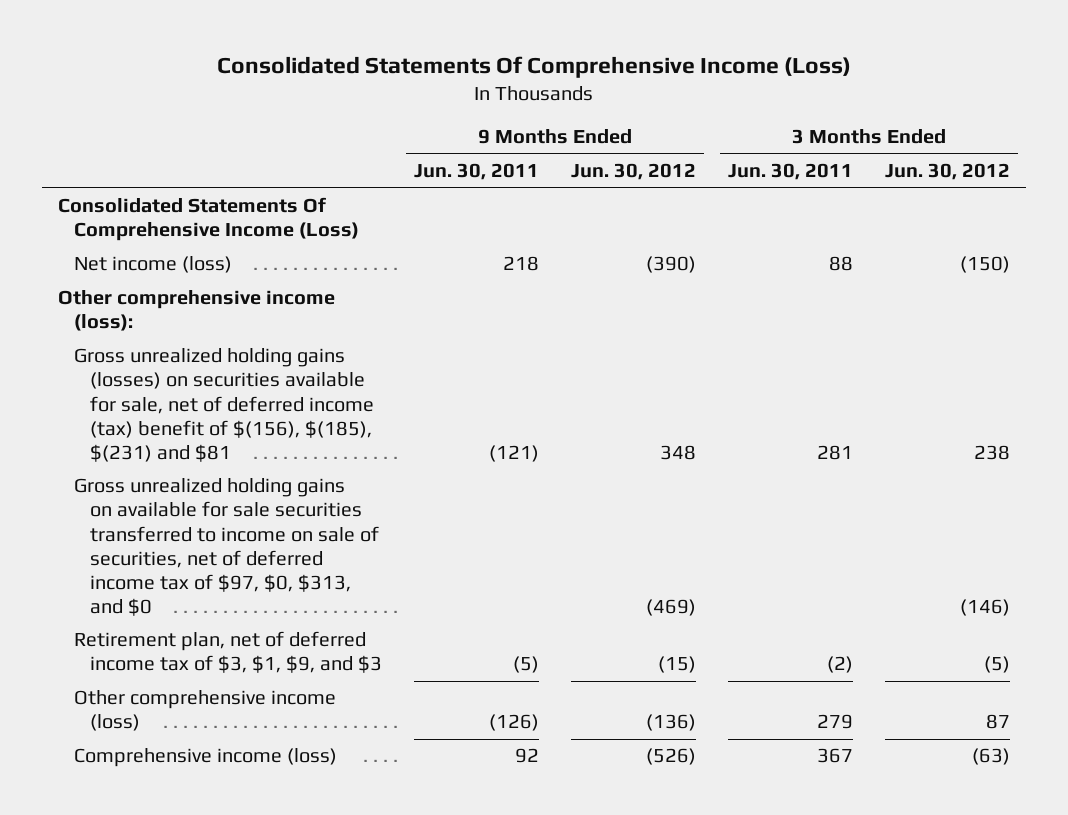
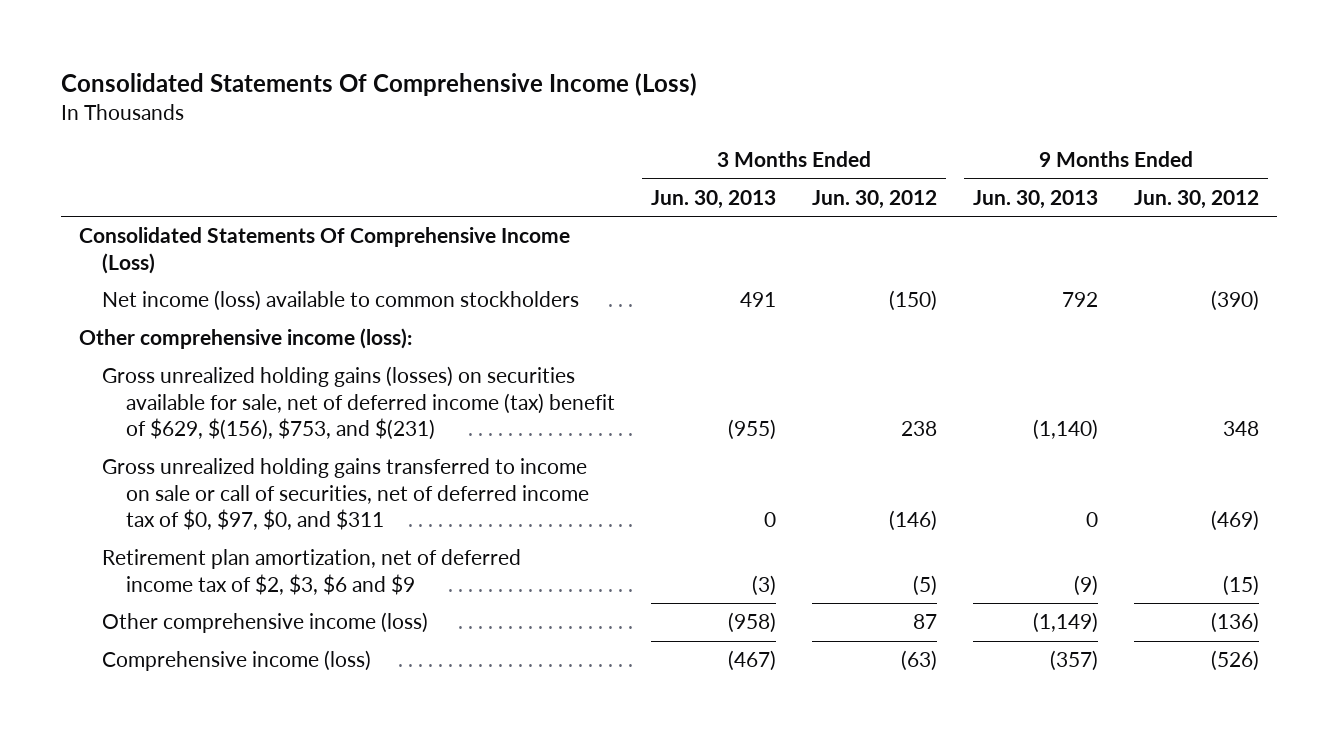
[414,163,540,181] Jun. 30, 2011 -> none
[728,163,854,181] Jun. 30, 2011 -> none
none -> [650,189,776,209] Jun. 30, 2013
none -> [973,189,1099,209] Jun. 30, 2013
[74,256,233,274] Net income (loss) -> [102,290,580,312] Net income (loss) available to common stockholders
[74,348,375,462] Gross unrealized holding gains (losses) on securities available for sale, net of deferred income (tax) benefit of $(156), $(185), $(231) and $81 -> [102,366,615,441] Gross unrealized holding gains (losses) on securities available for sale, net of deferred income (tax) benefit of $629, $(156), $753, and $(231)
[74,478,380,616] Gross unrealized holding gains on available for sale securities transferred to income on sale of securities, net of deferred income tax of $97, $0, $313, and $0 -> [102,458,589,531] Gross unrealized holding gains transferred to income on sale or call of securities, net of deferred income tax of $0, $97, $0, and $311
[74,631,383,674] Retirement plan, net of deferred income tax of $3, $1, $9, and $3 -> [102,549,522,595] Retirement plan amortization, net of deferred income tax of $2, $3, $6 and $9

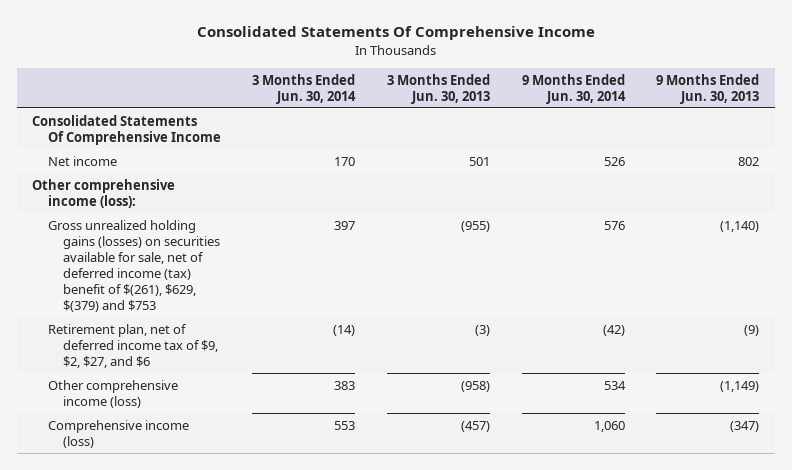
[60,73,697,97] Consolidated Statements Of Comprehensive Income (Loss) -> [196,25,595,40] Consolidated Statements Of Comprehensive Income
[811,189,937,209] Jun. 30, 2012 -> none
[1134,189,1260,209] Jun. 30, 2012 -> none
none -> [252,73,357,104] 3 Months Ended Jun. 30, 2014
none -> [521,73,626,104] 9 Months Ended Jun. 30, 2014
[102,290,580,312] Net income (loss) available to common stockholders -> none
[78,227,570,274] Consolidated Statements Of Comprehensive Income (Loss) -> [32,114,221,145] Consolidated Statements Of Comprehensive Income
none -> [47,155,117,166] Net income
[102,458,589,531] Gross unrealized holding gains transferred to income on sale or call of securities, net of deferred income tax of $0, $97, $0, and $311 -> none
[102,366,615,441] Gross unrealized holding gains (losses) on securities available for sale, net of deferred income (tax) benefit of $629, $(156), $753, and $(231) -> [47,219,220,312] Gross unrealized holding gains (losses) on securities available for sale, net of deferred income (tax) benefit of $(261), $629, $(379) and $753
[102,549,522,595] Retirement plan amortization, net of deferred income tax of $2, $3, $6 and $9 -> [47,323,218,368] Retirement plan, net of deferred income tax of $9, $2, $27, and $6
[727,650,776,672] (467) -> [460,420,490,432] (457)
[1050,650,1099,672] (357) -> [730,420,760,432] (347)

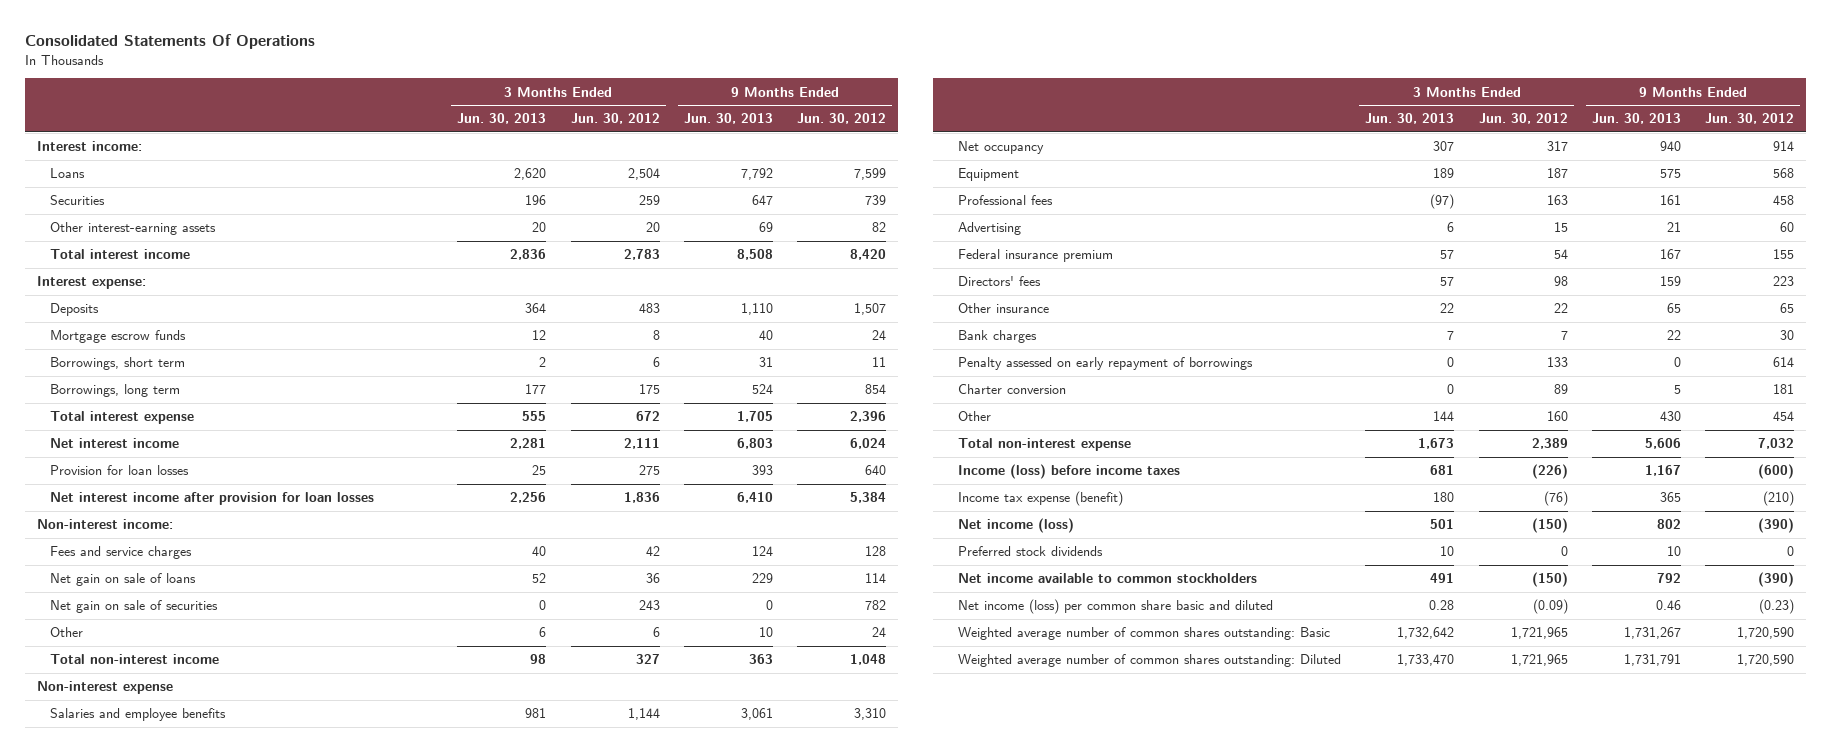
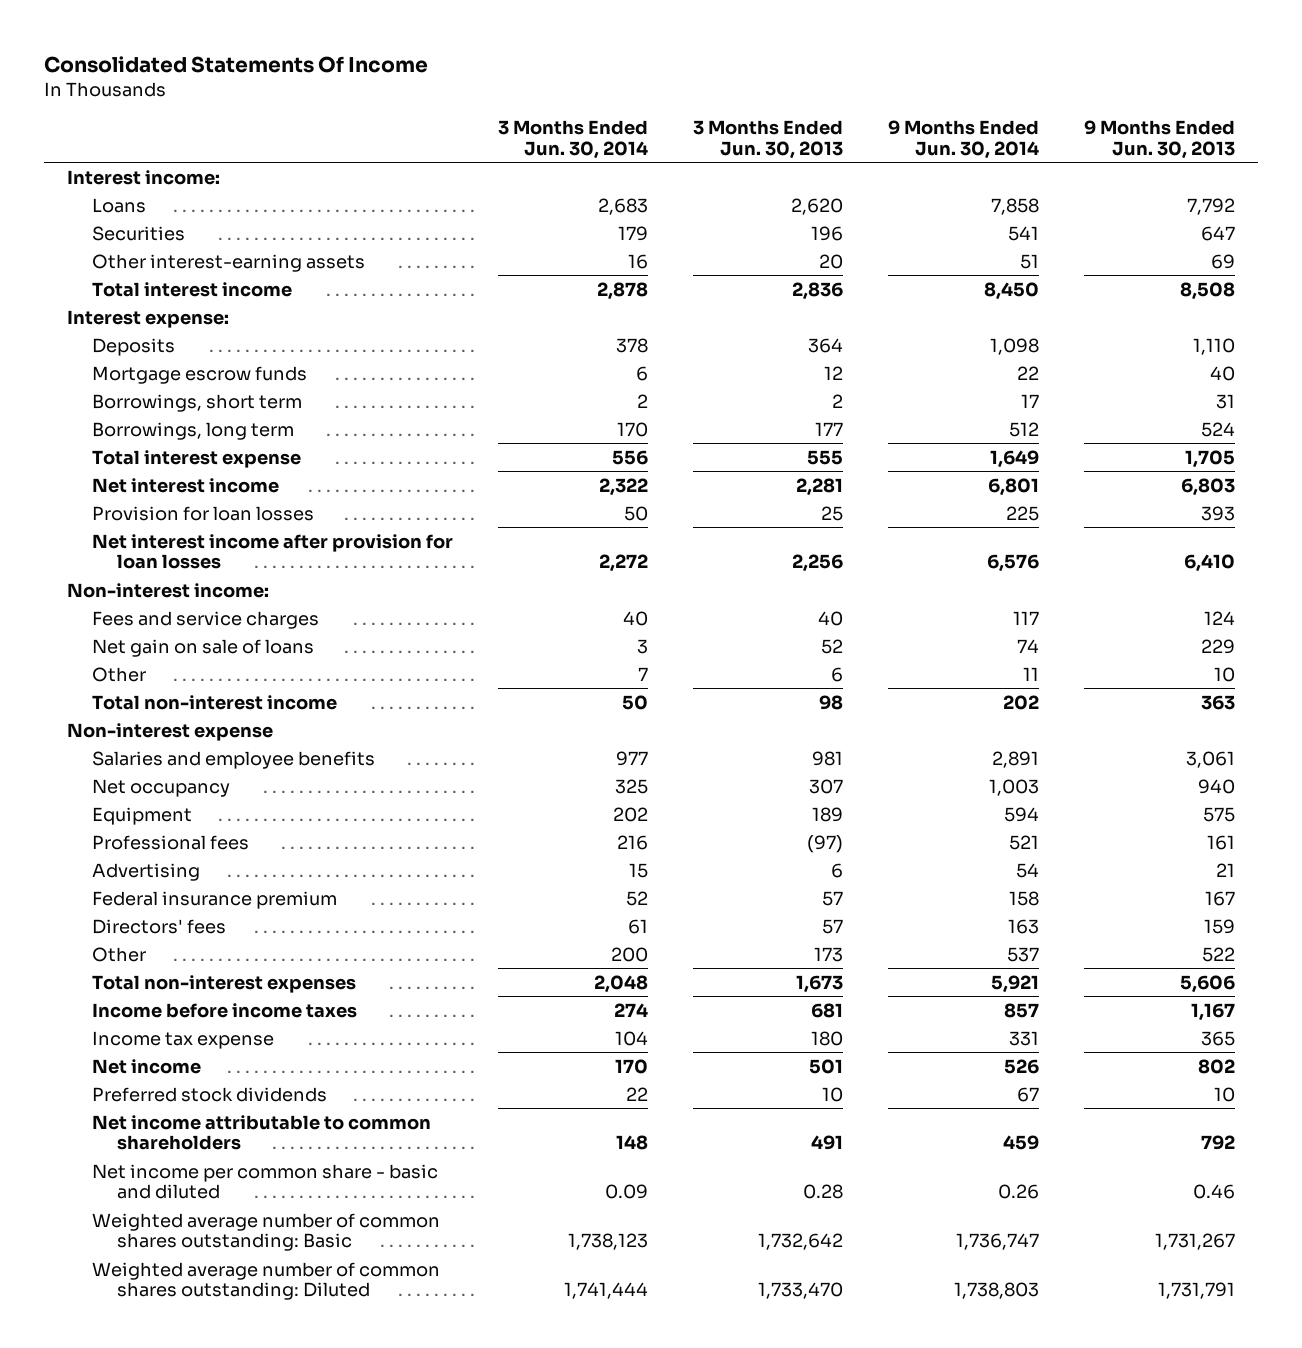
[24,34,315,50] Consolidated Statements Of Operations -> [44,55,429,73] Consolidated Statements Of Income
[570,113,660,125] Jun. 30, 2012 -> none
[797,113,887,125] Jun. 30, 2012 -> none
none -> [497,120,648,159] 3 Months Ended Jun. 30, 2014
none -> [888,120,1040,159] 9 Months Ended Jun. 30, 2014
[49,600,218,614] Net gain on sale of securities -> none
[958,303,1050,314] Other insurance -> none
[958,330,1038,344] Bank charges -> none
[958,357,1254,371] Penalty assessed on early repayment of borrowings -> none
[958,384,1067,395] Charter conversion -> none
[1433,411,1455,422] 144 -> [814,946,844,962] 173
[1660,411,1682,422] 430 -> [1202,946,1236,962] 522
[958,438,1132,452] Total non-interest expense -> [91,974,356,993] Total non-interest expenses
[958,464,1181,480] Income (loss) before income taxes -> [91,1002,357,1018] Income before income taxes
[958,491,1124,507] Income tax expense (benefit) -> [91,1030,274,1049] Income tax expense
[958,518,1075,534] Net income (loss) -> [91,1058,201,1074] Net income
[958,573,1258,584] Net income available to common stockholders -> [91,1114,431,1151] Net income attributable to common shareholders
[958,599,1274,615] Net income (loss) per common share basic and diluted -> [91,1163,438,1200] Net income per common share - basic and diluted

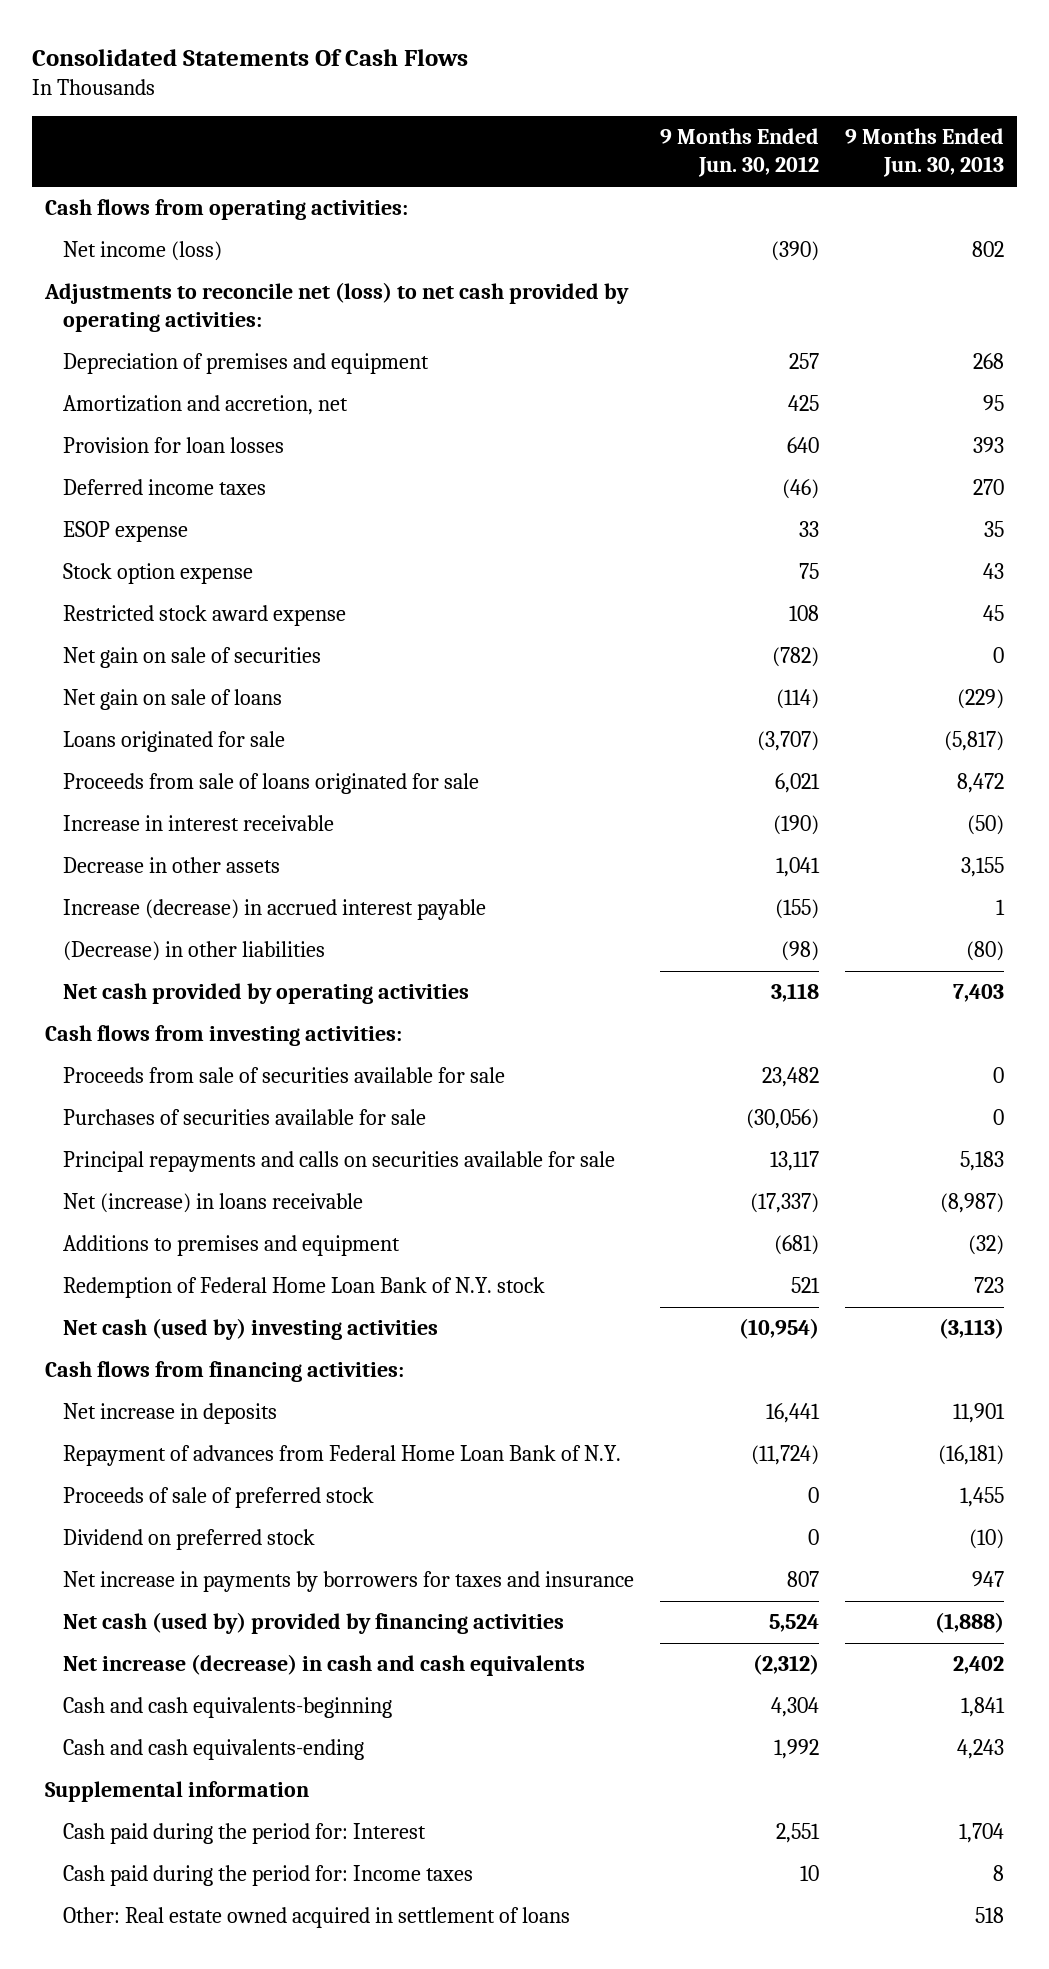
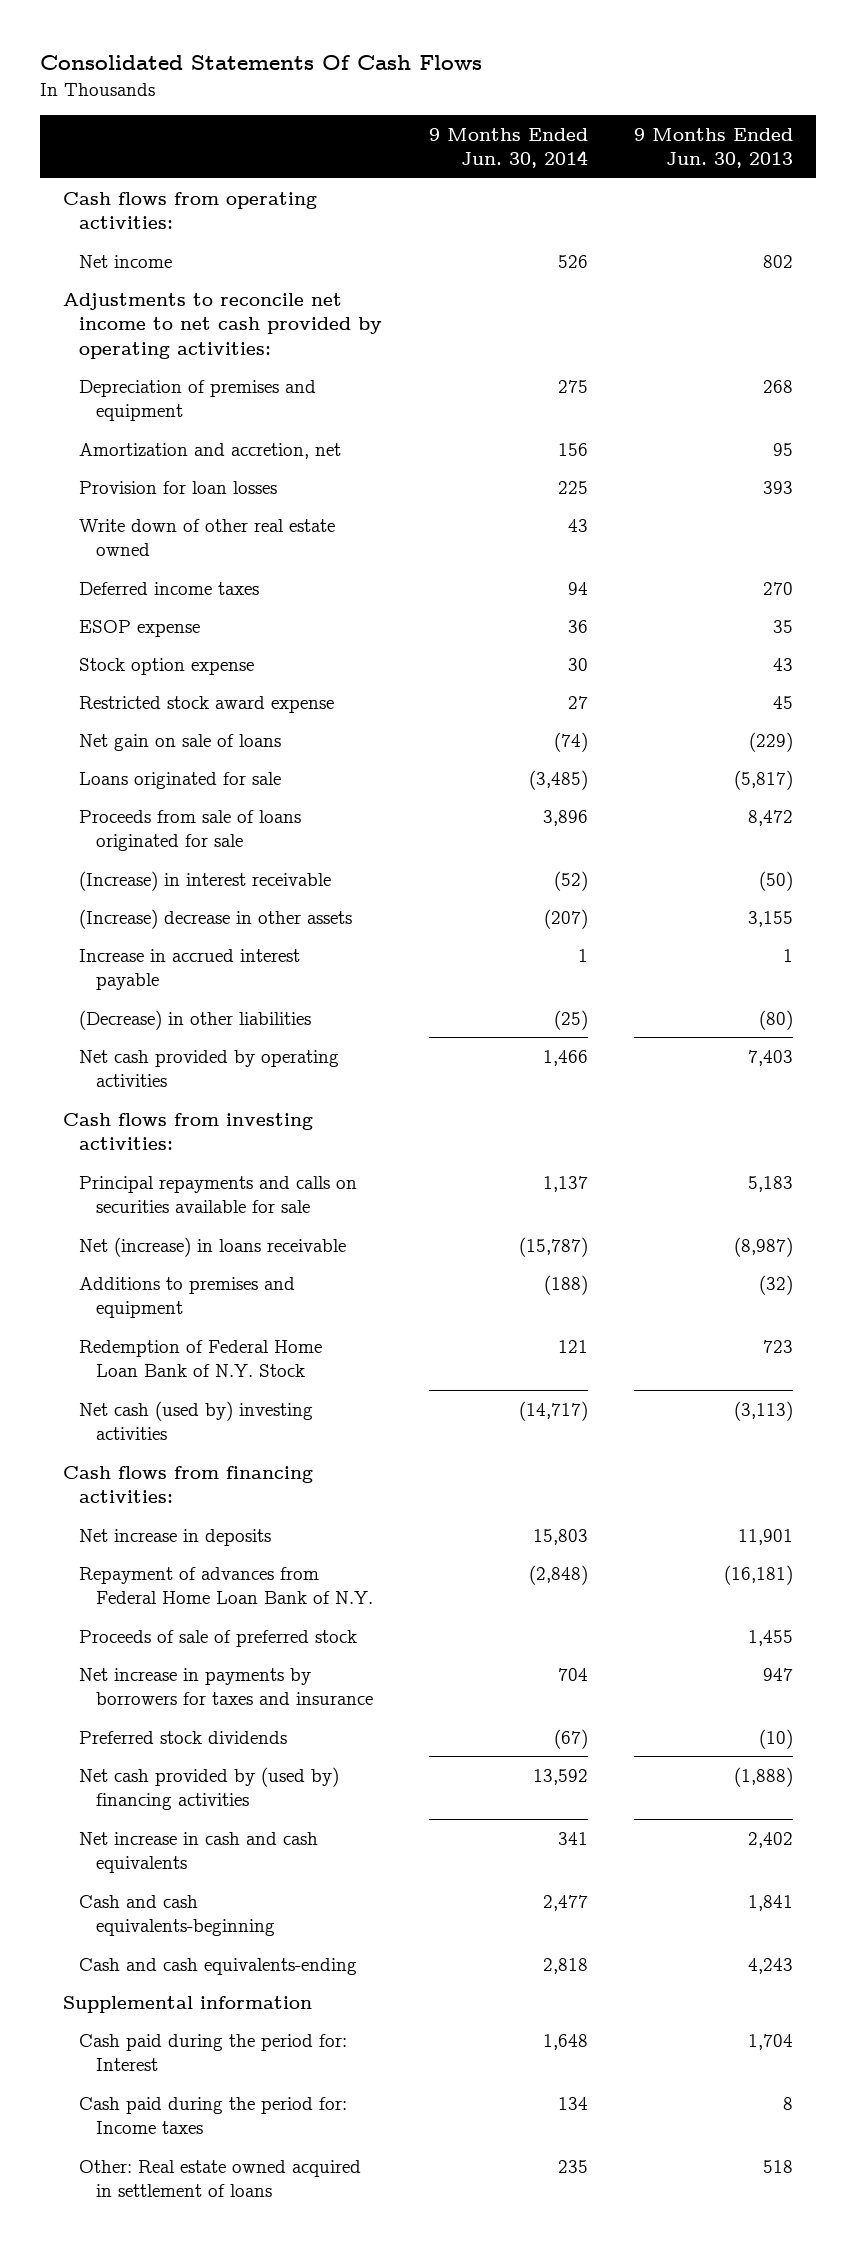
[659,128,819,178] 9 Months Ended Jun. 30, 2012 -> none
none -> [428,127,588,169] 9 Months Ended Jun. 30, 2014
[62,241,222,262] Net income (loss) -> [79,254,173,268] Net income
[44,282,630,333] Adjustments to reconcile net (loss) to net cash provided by operating activities: -> [63,292,383,359] Adjustments to reconcile net income to net cash provided by operating activities:
none -> [79,518,336,557] Write down of other real estate owned
[62,647,321,669] Net gain on sale of securities -> none
[62,815,334,832] Increase in interest receivable -> [79,870,332,891] (Increase) in interest receivable
[62,857,280,874] Decrease in other assets -> [79,908,353,929] (Increase) decrease in other assets
[62,899,486,921] Increase (decrease) in accrued interest payable -> [79,948,301,991] Increase in accrued interest payable
[62,1067,505,1084] Proceeds from sale of securities available for sale -> none
[62,1109,426,1126] Purchases of securities available for sale -> none
[62,1277,545,1299] Redemption of Federal Home Loan Bank of N.Y. stock -> [79,1339,323,1378] Redemption of Federal Home Loan Bank of N.Y. Stock
[62,1529,315,1551] Dividend on preferred stock -> none
none -> [79,1730,288,1744] Preferred stock dividends
[62,1612,564,1635] Net cash (used by) provided by financing activities -> [79,1766,340,1811] Net cash provided by (used by) financing activities
[62,1654,585,1677] Net increase (decrease) in cash and cash equivalents -> [79,1831,319,1874] Net increase in cash and cash equivalents

